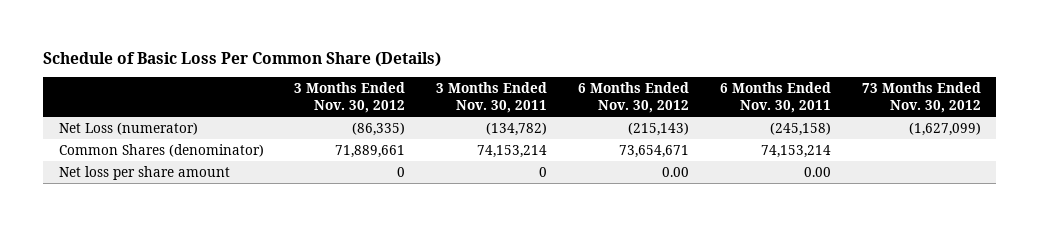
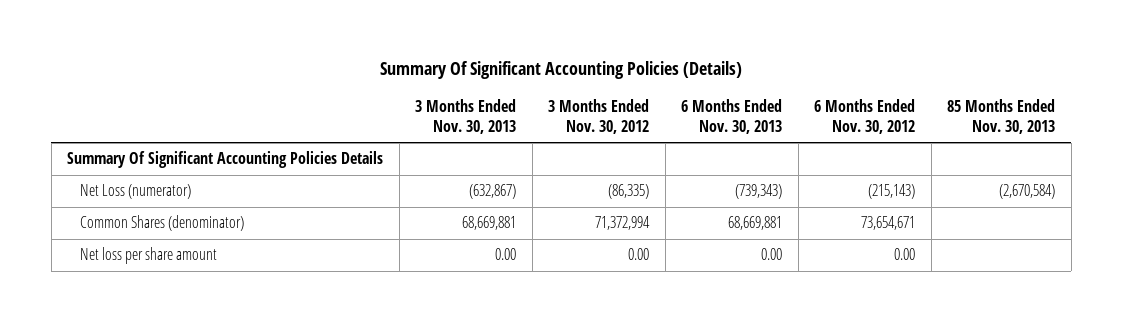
[43,51,442,67] Schedule of Basic Loss Per Common Share (Details) -> [380,61,743,80] Summary Of Significant Accounting Policies (Details)
[436,82,548,113] 3 Months Ended Nov. 30, 2011 -> none
[719,82,831,113] 6 Months Ended Nov. 30, 2011 -> none
[861,82,981,113] 73 Months Ended Nov. 30, 2012 -> none
none -> [415,99,517,134] 3 Months Ended Nov. 30, 2013
none -> [681,99,783,134] 6 Months Ended Nov. 30, 2013
none -> [947,99,1056,134] 85 Months Ended Nov. 30, 2013
none -> [67,151,384,169] Summary Of Significant Accounting Policies Details
[335,144,406,158] 71,889,661 -> [595,216,651,231] 71,372,994
[397,166,406,177] 0 -> [628,248,650,261] 0.00

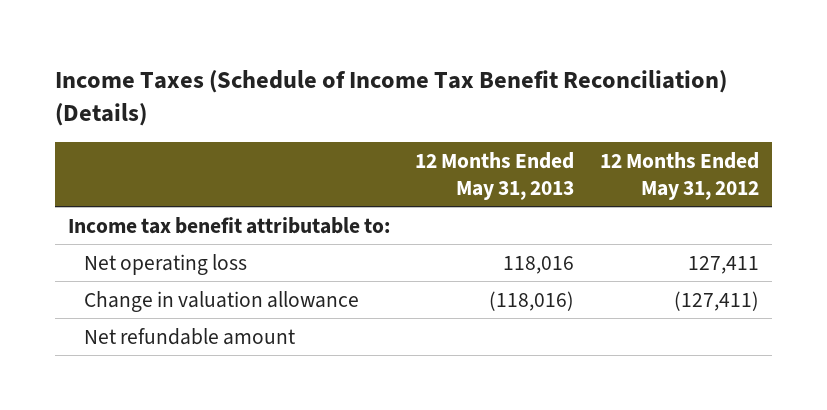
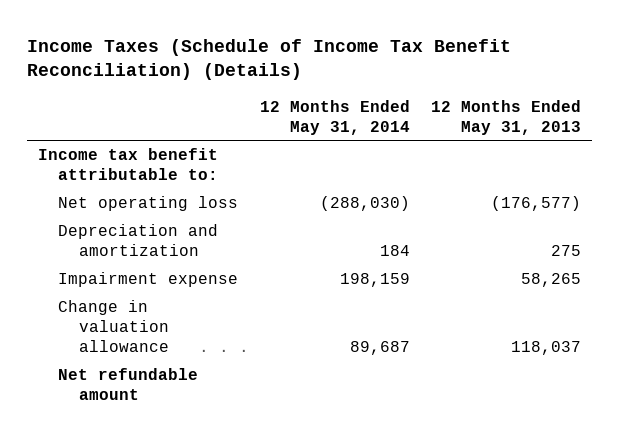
[599,152,759,200] 12 Months Ended May 31, 2012 -> none
none -> [259,99,410,135] 12 Months Ended May 31, 2014
[503,255,575,274] 118,016 -> [491,196,582,212] (176,577)
none -> [58,224,219,257] Depreciation and amortization
none -> [58,272,239,288] Impairment expense
[489,290,575,311] (118,016) -> [511,341,582,356] 118,037

